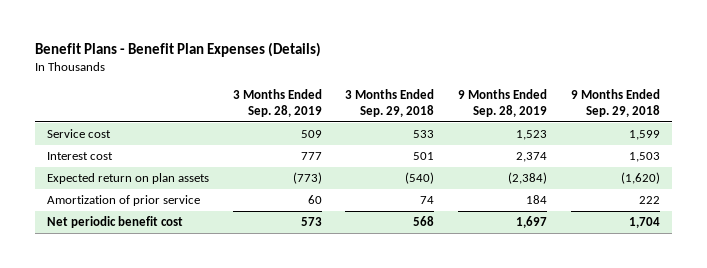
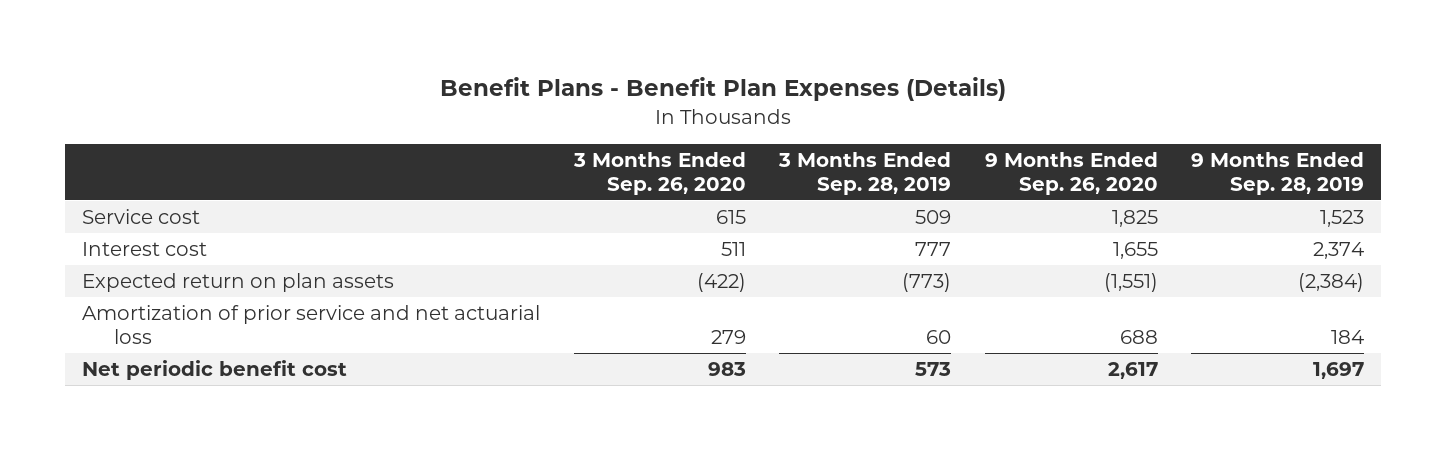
[345,88,435,117] 3 Months Ended Sep. 29, 2018 -> none
[570,88,660,117] 9 Months Ended Sep. 29, 2018 -> none
none -> [572,151,746,195] 3 Months Ended Sep. 26, 2020
none -> [984,151,1158,195] 9 Months Ended Sep. 26, 2020
[46,194,200,206] Amortization of prior service -> [82,305,541,345] Amortization of prior service and net actuarial loss

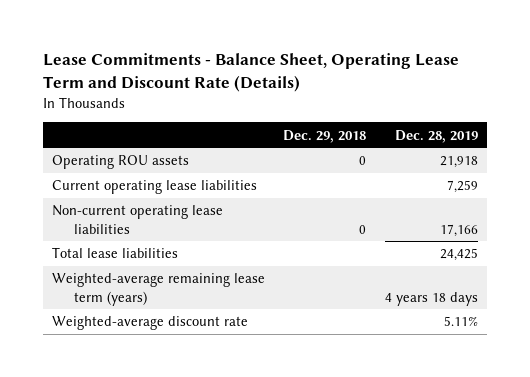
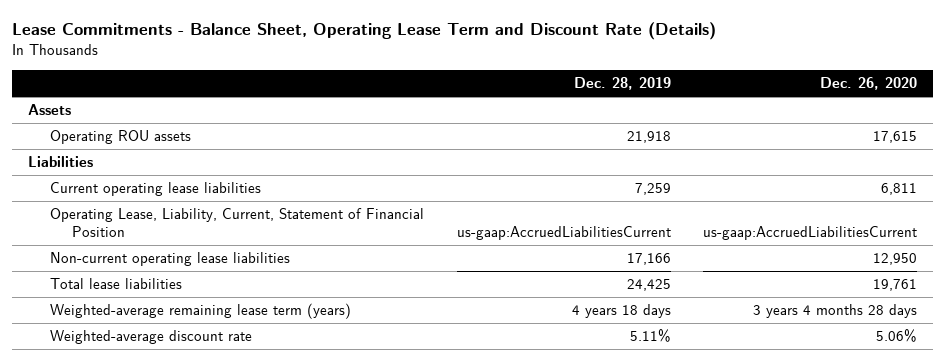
[283,129,367,143] Dec. 29, 2018 -> none
none -> [819,77,917,91] Dec. 26, 2020
none -> [28,104,72,116] Assets
none -> [28,156,94,168] Liabilities
none -> [50,208,425,238] Operating Lease, Liability, Current, Statement of Financial Position

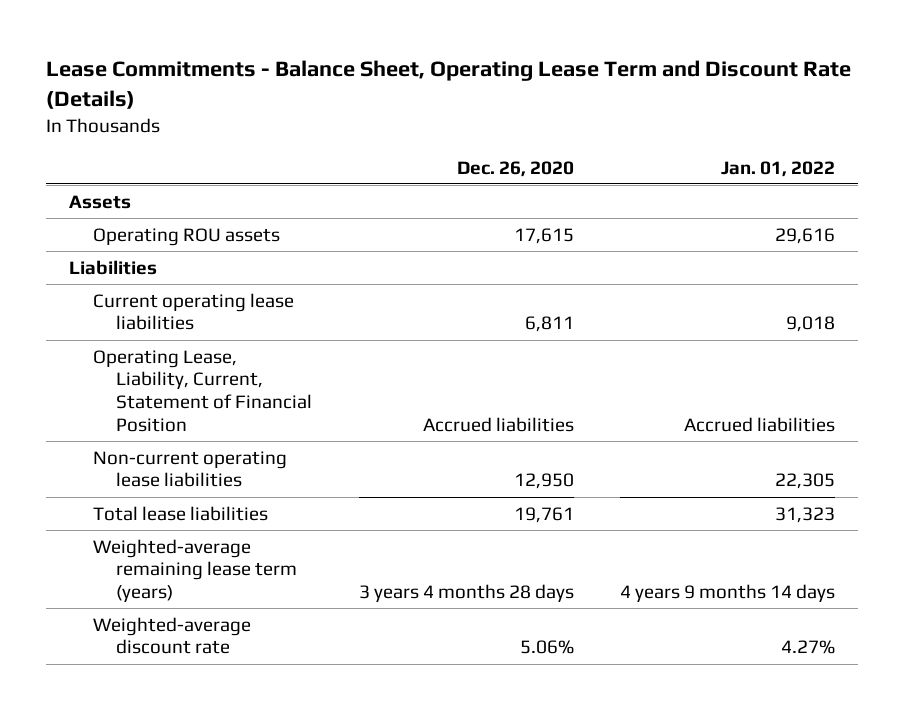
[573,77,671,91] Dec. 28, 2019 -> none
none -> [721,160,836,177] Jan. 01, 2022
[702,226,917,241] us-gaap:AccruedLiabilitiesCurrent -> [422,416,574,432] Accrued liabilities

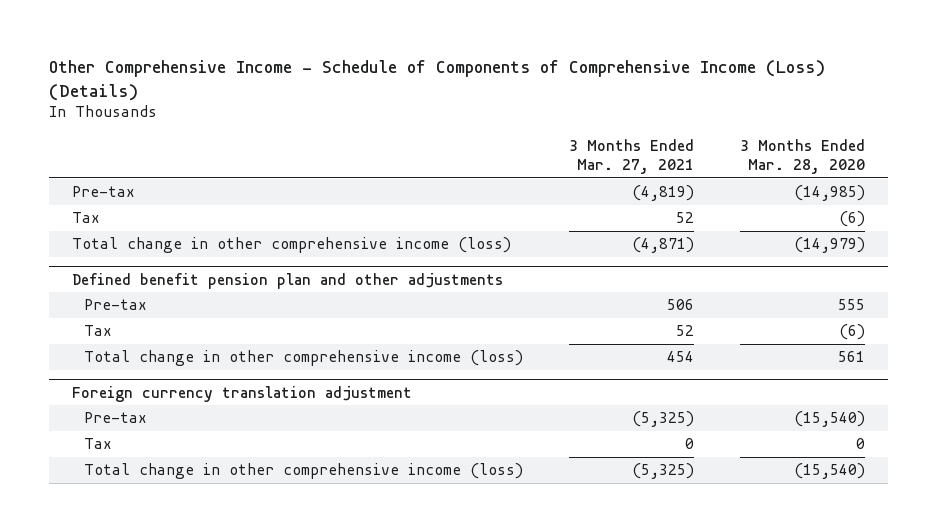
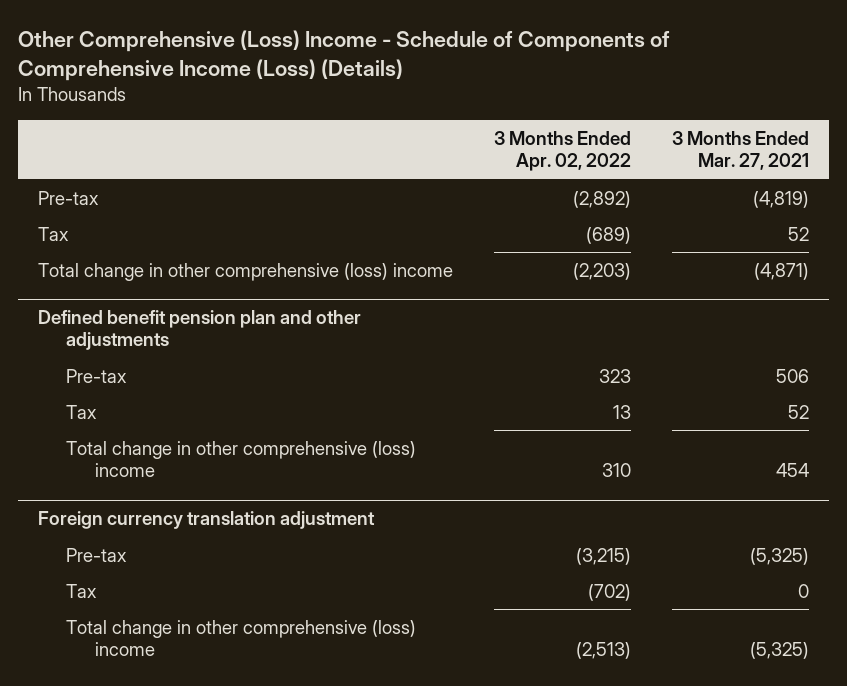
[48,59,825,101] Other Comprehensive Income - Schedule of Components of Comprehensive Income (Loss) (Details) -> [17,29,670,81] Other Comprehensive (Loss) Income - Schedule of Components of Comprehensive Income (Loss) (Details)
[739,138,865,175] 3 Months Ended Mar. 28, 2020 -> none
none -> [494,130,632,172] 3 Months Ended Apr. 02, 2022
[71,237,511,254] Total change in other comprehensive income (loss) -> [38,263,454,282] Total change in other comprehensive (loss) income
[83,350,523,367] Total change in other comprehensive income (loss) -> [66,441,417,478] Total change in other comprehensive (loss) income
[83,463,523,480] Total change in other comprehensive income (loss) -> [66,620,417,657] Total change in other comprehensive (loss) income

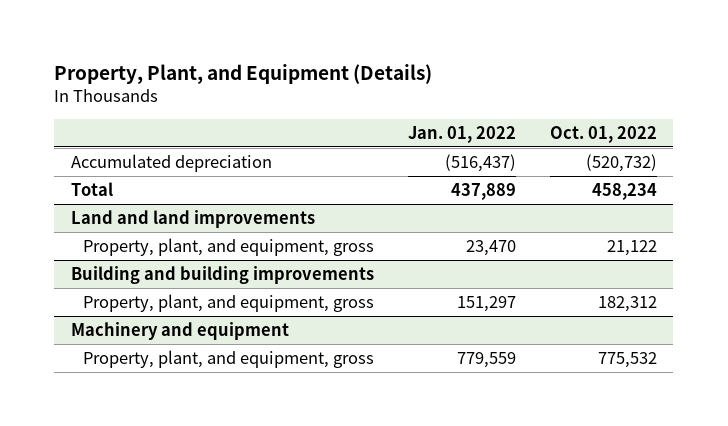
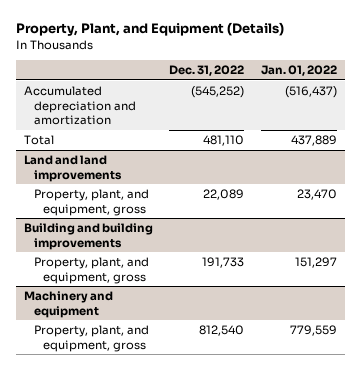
[549,125,657,143] Oct. 01, 2022 -> none
none -> [169,64,245,76] Dec. 31, 2022
[70,153,272,172] Accumulated depreciation -> [24,85,136,126] Accumulated depreciation and amortization

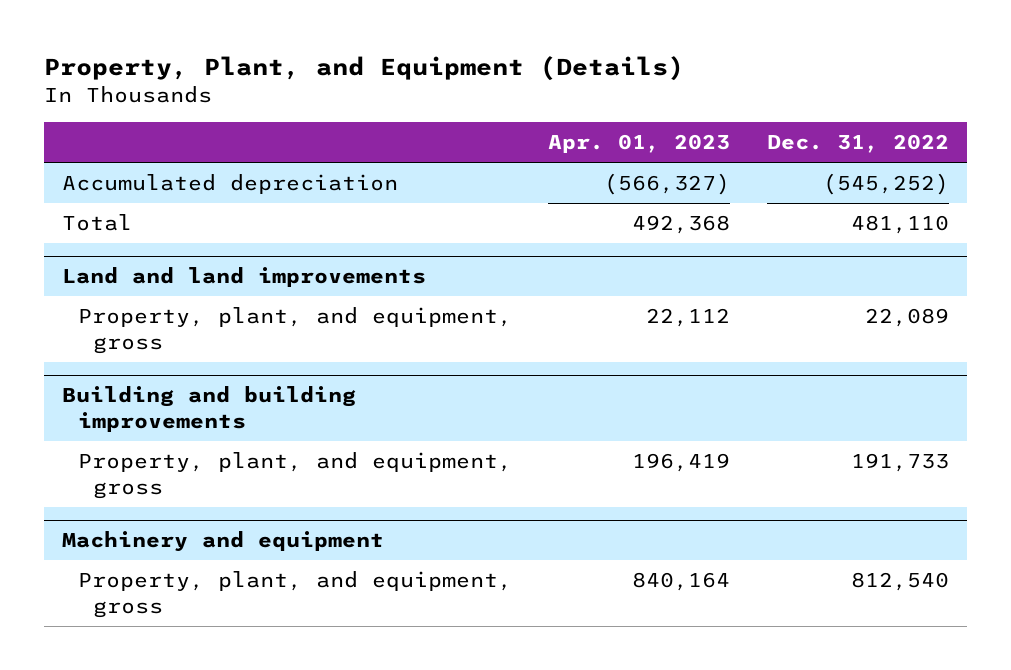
[260,64,337,76] Jan. 01, 2022 -> none
none -> [548,134,731,154] Apr. 01, 2023
[24,85,136,126] Accumulated depreciation and amortization -> [62,174,399,195] Accumulated depreciation

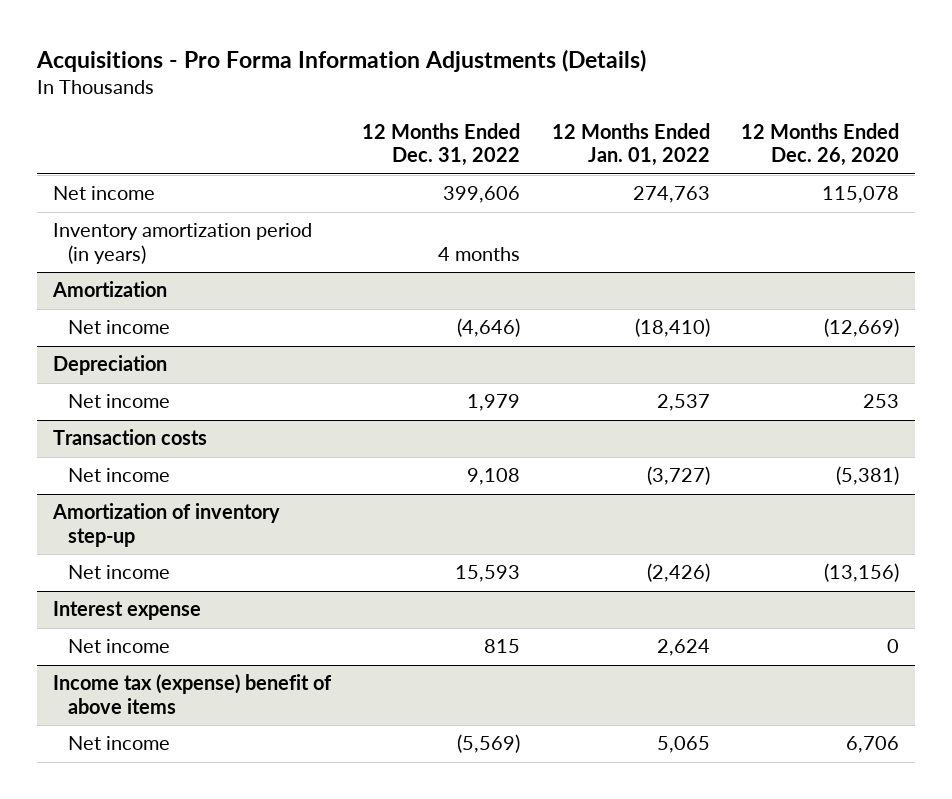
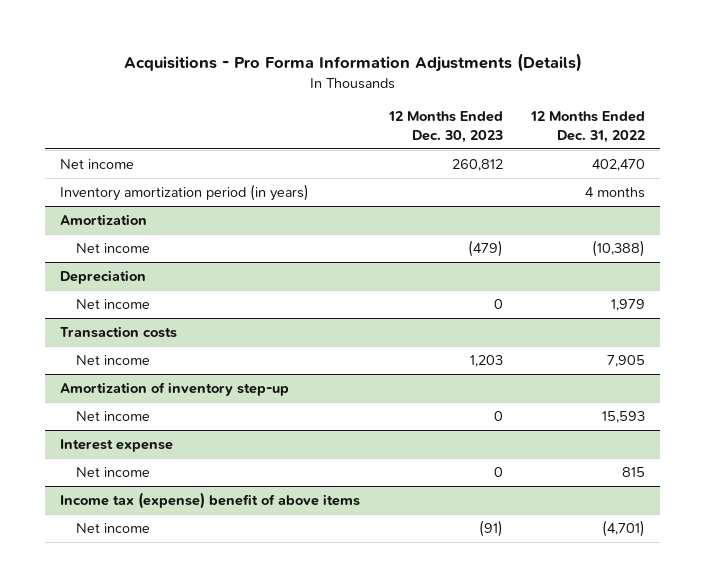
[551,122,710,167] 12 Months Ended Jan. 01, 2022 -> none
[741,122,900,167] 12 Months Ended Dec. 26, 2020 -> none
none -> [387,110,503,143] 12 Months Ended Dec. 30, 2023
[443,186,521,204] 399,606 -> [592,158,646,171] 402,470
[457,318,521,338] (4,646) -> [592,239,646,257] (10,388)
[467,468,521,486] 9,108 -> [607,354,646,367] 7,905
[457,734,521,754] (5,569) -> [602,519,646,537] (4,701)

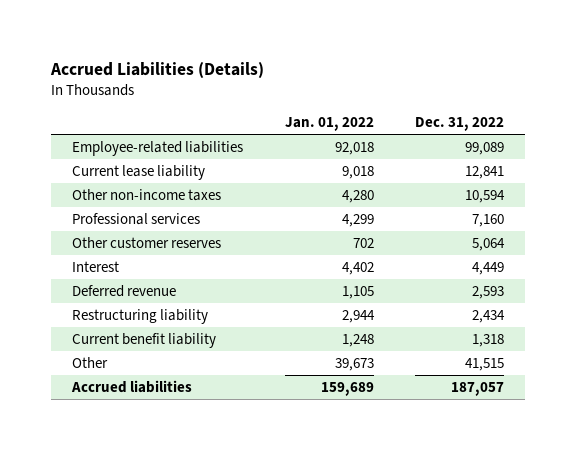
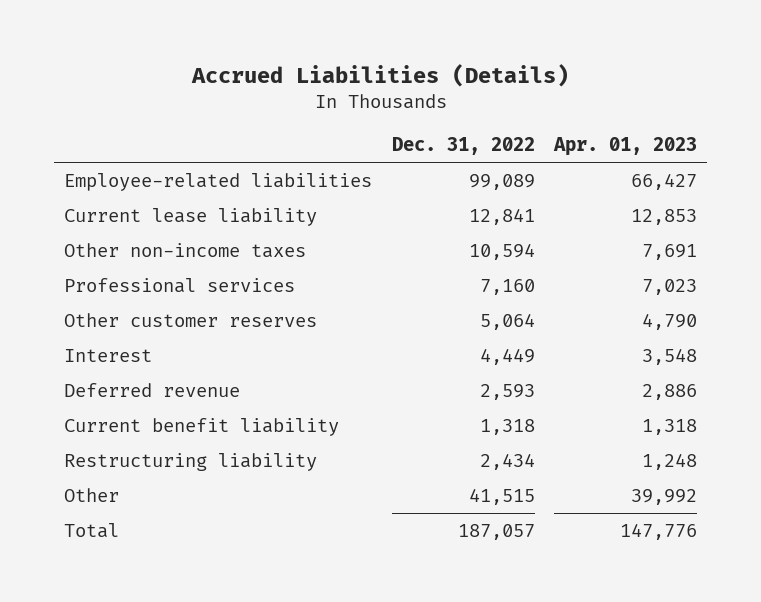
[284,117,374,132] Jan. 01, 2022 -> none
none -> [553,137,698,157] Apr. 01, 2023
[72,309,209,325] Restructuring liability -> [63,453,317,472] Restructuring liability
[71,380,193,394] Accrued liabilities -> [63,523,119,539] Total

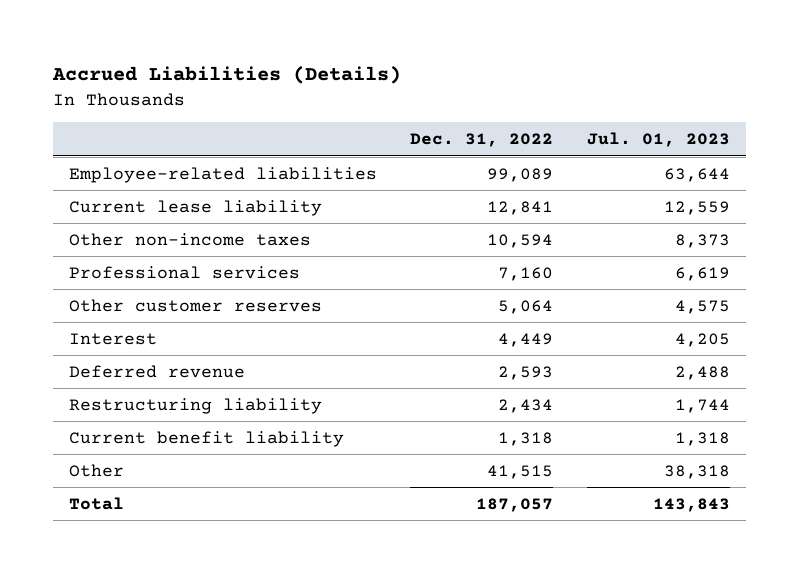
[553,137,698,157] Apr. 01, 2023 -> none
none -> [586,132,730,148] Jul. 01, 2023
[63,418,339,437] Current benefit liability -> [69,430,345,447] Current benefit liability

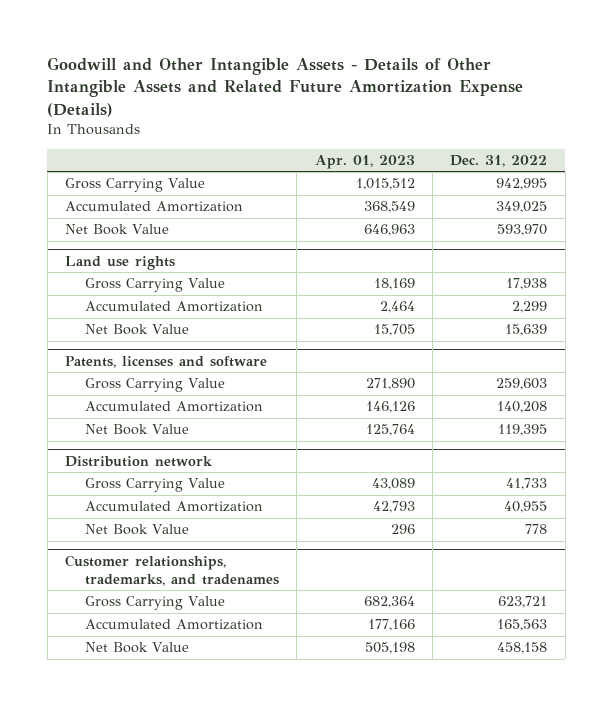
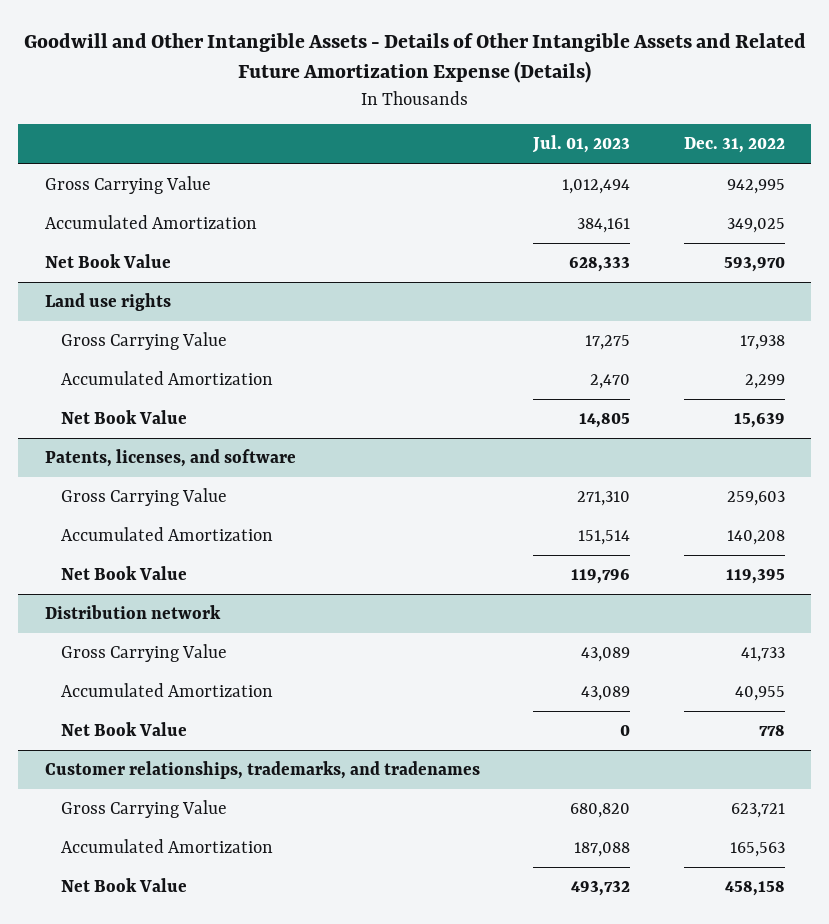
[314,155,415,170] Apr. 01, 2023 -> none
none -> [532,135,631,154] Jul. 01, 2023
[65,356,268,369] Patents, licenses and software -> [44,449,296,468] Patents, licenses, and software

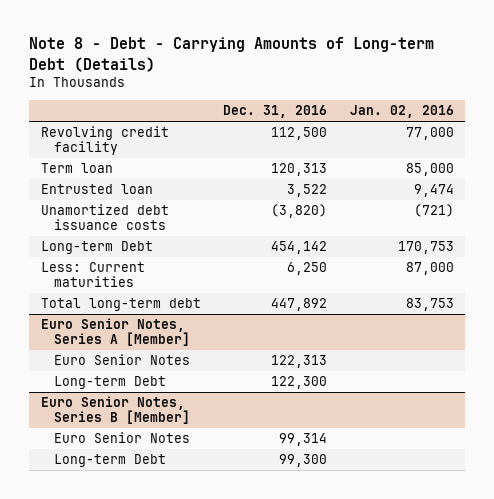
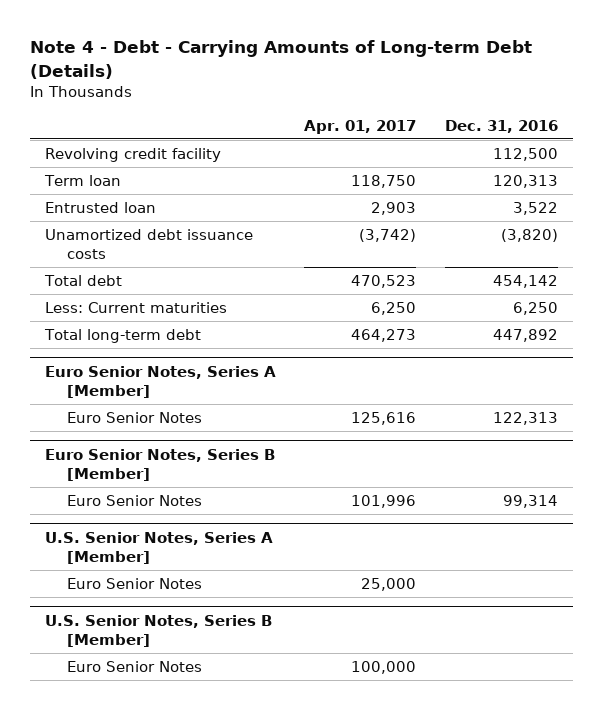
[29,37,435,72] Note 8 - Debt - Carrying Amounts of Long-term Debt (Details) -> [30,40,533,79] Note 4 - Debt - Carrying Amounts of Long-term Debt (Details)
[349,105,454,119] Jan. 02, 2016 -> none
none -> [304,119,417,134] Apr. 01, 2017
[40,241,153,255] Long-term Debt -> [43,274,122,286] Total debt
[54,376,167,390] Long-term Debt -> none
[54,454,167,468] Long-term Debt -> none
none -> [44,531,273,565] U.S. Senior Notes, Series A [Member]
none -> [66,577,202,589] Euro Senior Notes
none -> [44,614,272,648] U.S. Senior Notes, Series B [Member]
none -> [66,660,202,672] Euro Senior Notes

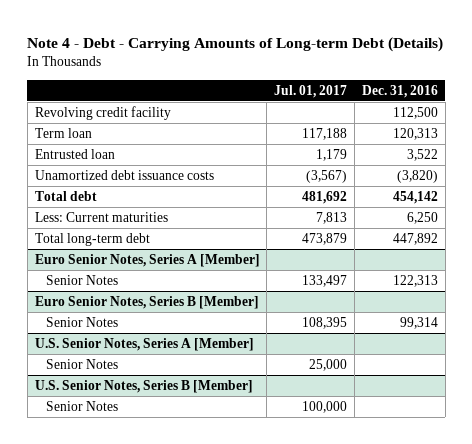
[304,119,417,134] Apr. 01, 2017 -> none
none -> [274,84,348,98] Jul. 01, 2017
[66,411,202,423] Euro Senior Notes -> [45,274,118,285] Senior Notes
[66,494,202,506] Euro Senior Notes -> [45,316,118,327] Senior Notes
[66,577,202,589] Euro Senior Notes -> [45,358,118,369] Senior Notes
[66,660,202,672] Euro Senior Notes -> [45,400,118,411] Senior Notes

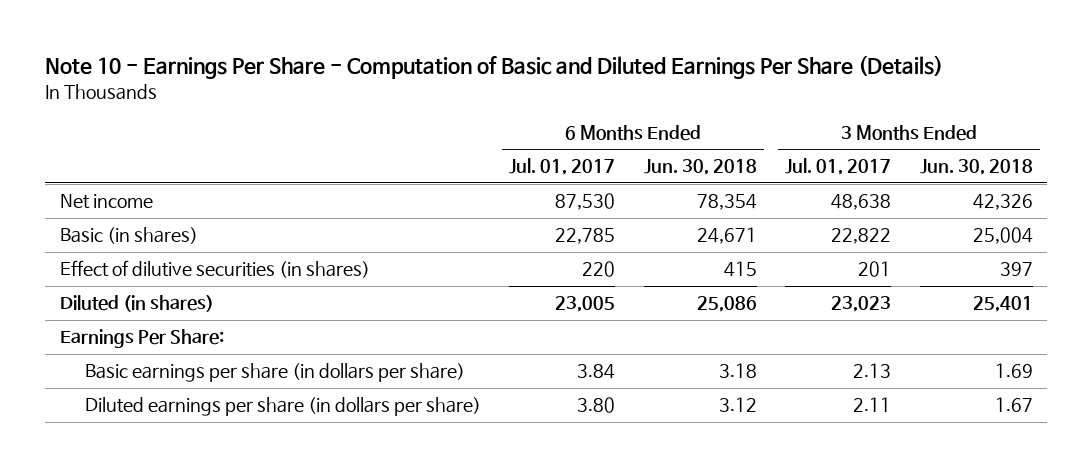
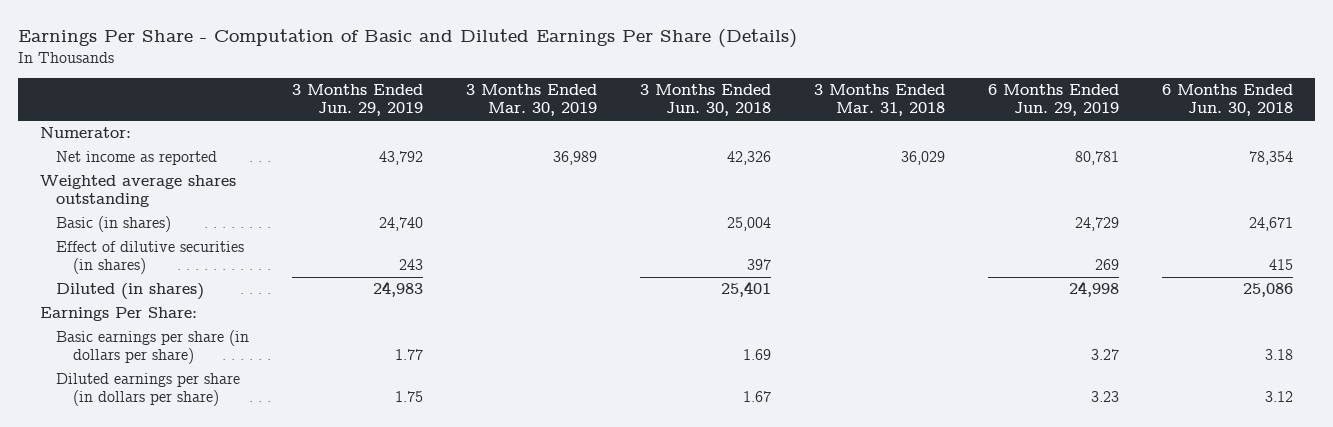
[45,55,944,80] Note 10 - Earnings Per Share - Computation of Basic and Diluted Earnings Per Share (Details) -> [18,28,798,48] Earnings Per Share - Computation of Basic and Diluted Earnings Per Share (Details)
[509,158,616,176] Jul. 01, 2017 -> none
[785,158,892,176] Jul. 01, 2017 -> none
none -> [292,84,424,117] 3 Months Ended Jun. 29, 2019
none -> [466,84,598,117] 3 Months Ended Mar. 30, 2019
none -> [814,84,946,117] 3 Months Ended Mar. 31, 2018
none -> [988,84,1120,117] 6 Months Ended Jun. 29, 2019
none -> [39,127,131,139] Numerator:
[59,194,153,210] Net income -> [56,151,218,166] Net income as reported
none -> [39,175,236,208] Weighted average shares outstanding

